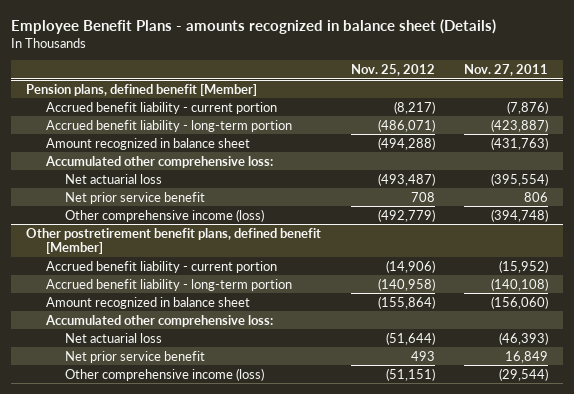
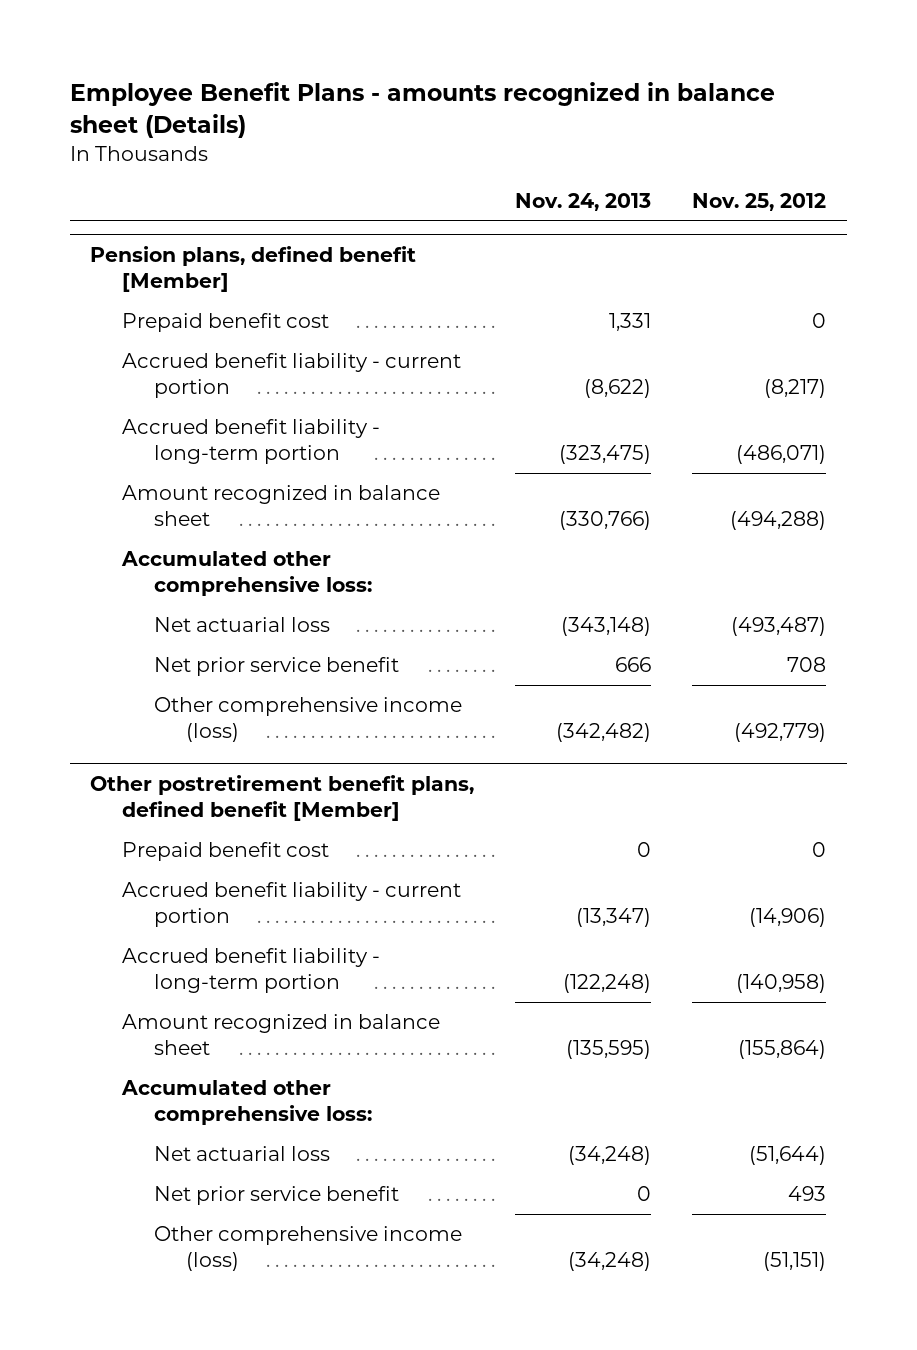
[464,64,549,77] Nov. 27, 2011 -> none
none -> [515,193,652,212] Nov. 24, 2013
none -> [122,313,330,333] Prepaid benefit cost
none -> [122,842,330,862] Prepaid benefit cost

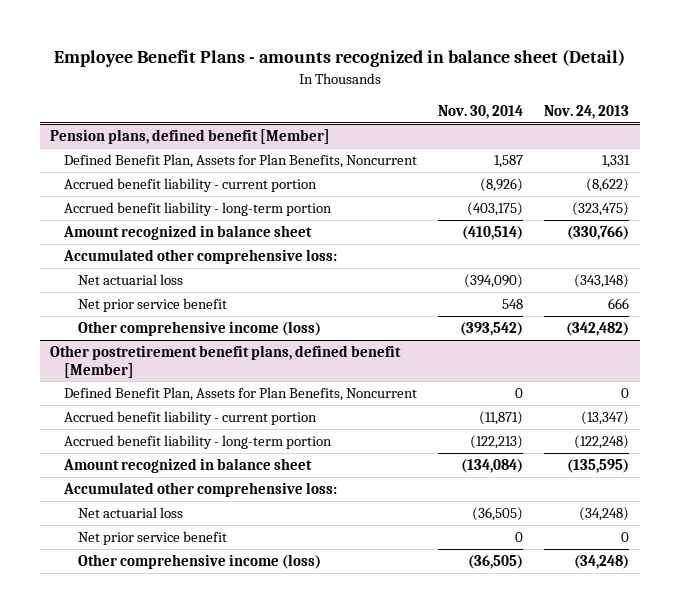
[69,82,775,139] Employee Benefit Plans - amounts recognized in balance sheet (Details) -> [53,49,625,68] Employee Benefit Plans - amounts recognized in balance sheet (Detail)
[692,193,827,212] Nov. 25, 2012 -> none
none -> [438,105,524,120] Nov. 30, 2014
[122,313,330,333] Prepaid benefit cost -> [64,154,418,169] Defined Benefit Plan, Assets for Plan Benefits, Noncurrent
[122,842,330,862] Prepaid benefit cost -> none
none -> [64,387,418,402] Defined Benefit Plan, Assets for Plan Benefits, Noncurrent

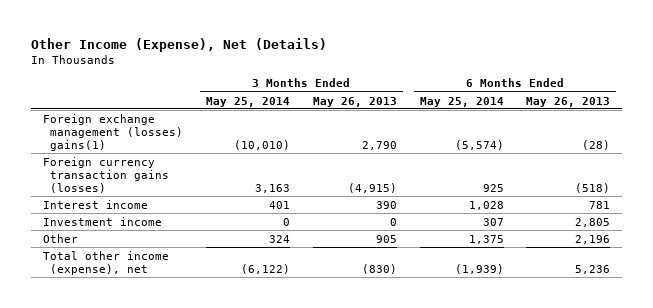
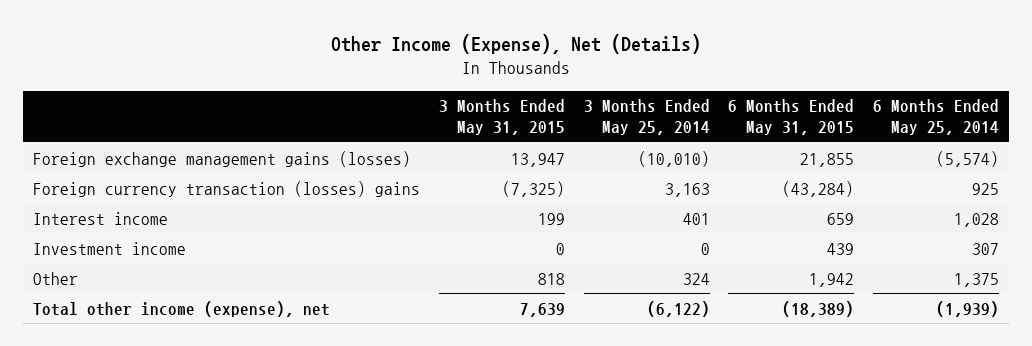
[312,96,397,107] May 26, 2013 -> none
[526,96,611,107] May 26, 2013 -> none
none -> [438,99,565,136] 3 Months Ended May 31, 2015
none -> [728,99,855,136] 6 Months Ended May 31, 2015
[42,113,184,151] Foreign exchange management (losses) gains(1) -> [32,150,411,167] Foreign exchange management gains (losses)
[42,156,170,193] Foreign currency transaction gains (losses) -> [32,180,420,197] Foreign currency transaction (losses) gains

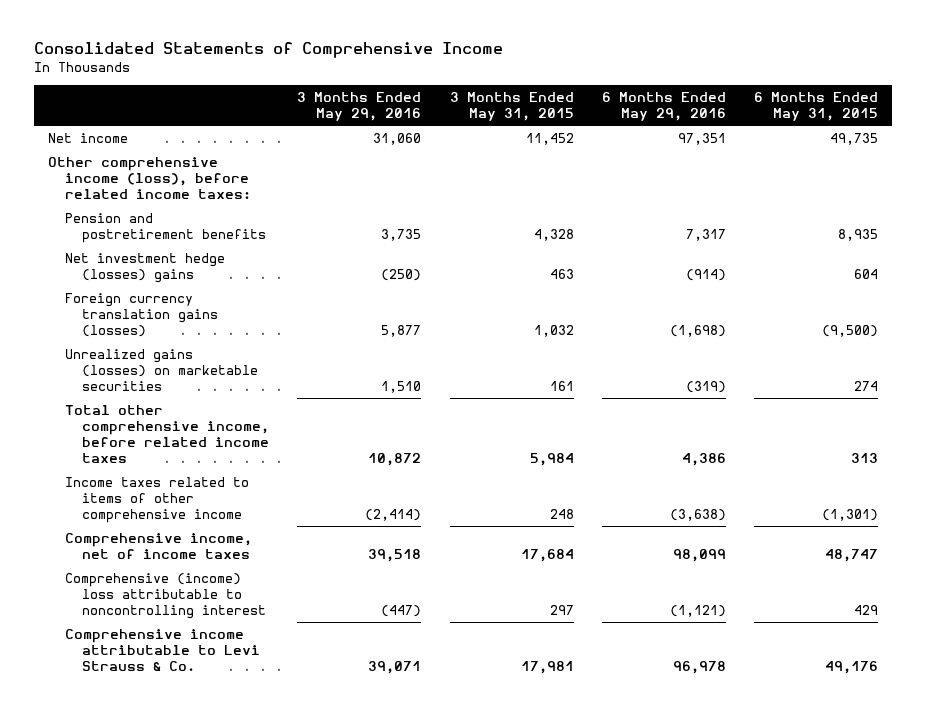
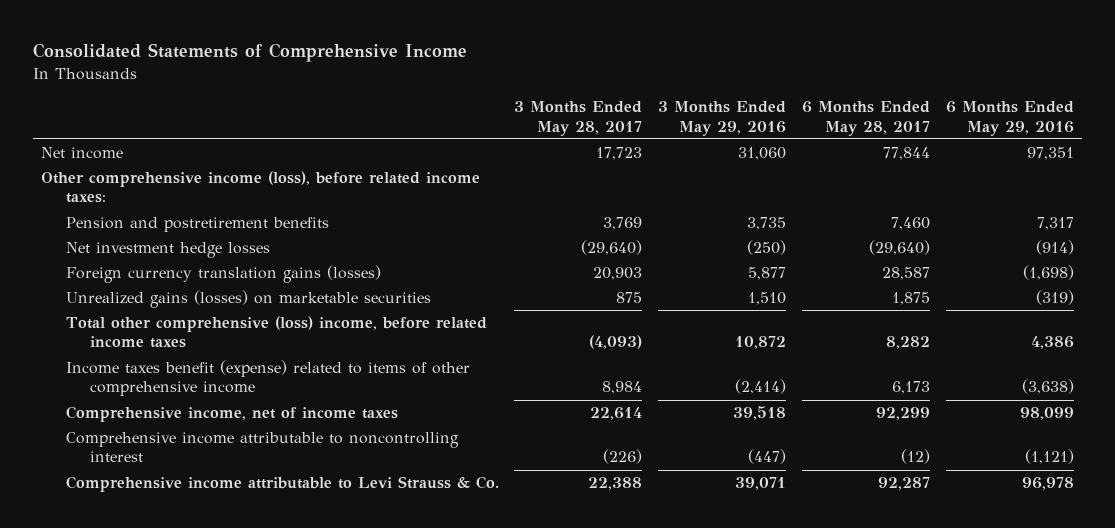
[449,91,574,121] 3 Months Ended May 31, 2015 -> none
[754,91,879,121] 6 Months Ended May 31, 2015 -> none
none -> [514,101,643,136] 3 Months Ended May 28, 2017
none -> [802,101,931,136] 6 Months Ended May 28, 2017
[65,253,226,284] Net investment hedge (losses) gains -> [65,241,270,258] Net investment hedge losses
[65,405,270,463] Total other comprehensive income, before related income taxes -> [65,315,487,349] Total other comprehensive (loss) income, before related income taxes
[65,477,250,523] Income taxes related to items of other comprehensive income -> [65,359,470,397] Income taxes benefit (expense) related to items of other comprehensive income
[65,573,267,619] Comprehensive (income) loss attributable to noncontrolling interest -> [65,431,459,463] Comprehensive income attributable to noncontrolling interest

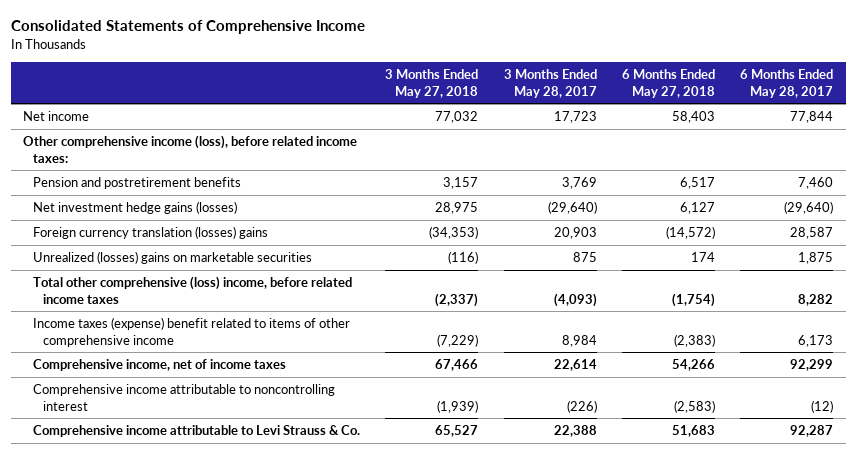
[658,101,787,136] 3 Months Ended May 29, 2016 -> none
[945,101,1074,136] 6 Months Ended May 29, 2016 -> none
none -> [385,69,479,98] 3 Months Ended May 27, 2018
none -> [622,69,716,98] 6 Months Ended May 27, 2018
[65,241,270,258] Net investment hedge losses -> [33,201,238,215] Net investment hedge gains (losses)
[65,264,381,283] Foreign currency translation gains (losses) -> [33,226,269,240] Foreign currency translation (losses) gains
[65,289,431,308] Unrealized gains (losses) on marketable securities -> [33,251,313,265] Unrealized (losses) gains on marketable securities
[65,359,470,397] Income taxes benefit (expense) related to items of other comprehensive income -> [33,317,351,347] Income taxes (expense) benefit related to items of other comprehensive income

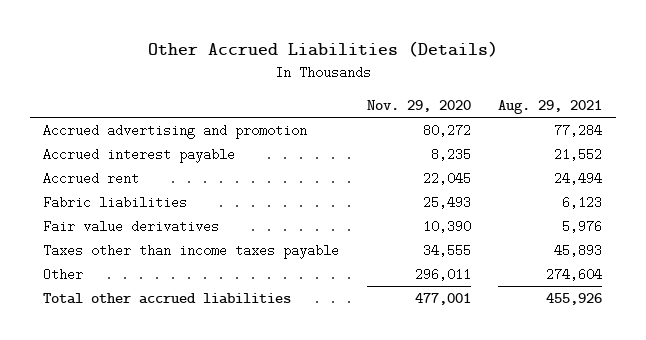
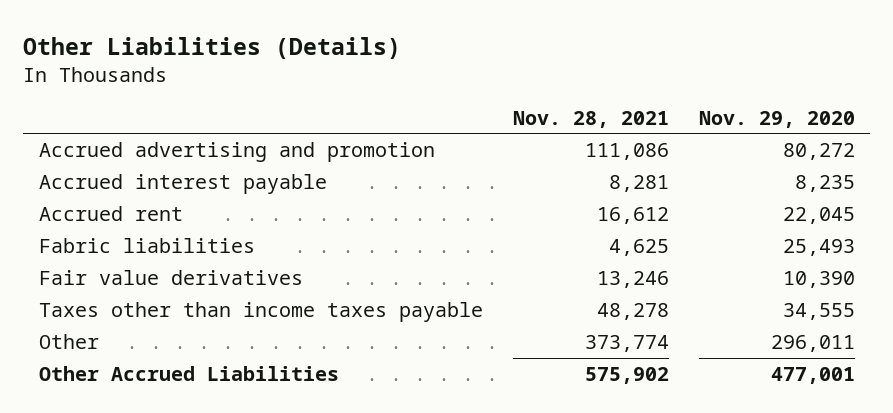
[147,40,498,57] Other Accrued Liabilities (Details) -> [23,36,402,59] Other Liabilities (Details)
[498,100,603,115] Aug. 29, 2021 -> none
none -> [512,110,669,128] Nov. 28, 2021
[43,293,292,305] Total other accrued liabilities -> [38,366,339,382] Other Accrued Liabilities

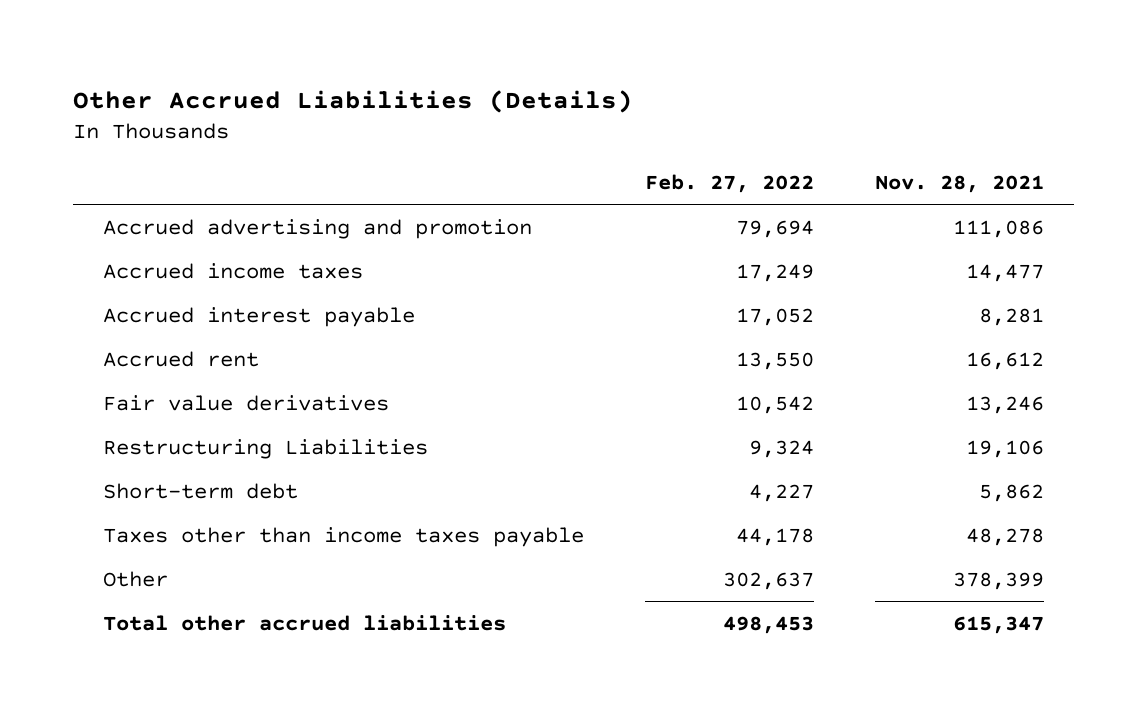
[23,36,402,59] Other Liabilities (Details) -> [73,89,634,113] Other Accrued Liabilities (Details)
[698,110,855,128] Nov. 29, 2020 -> none
none -> [645,174,815,194] Feb. 27, 2022
none -> [103,262,364,279] Accrued income taxes
[38,238,255,254] Fabric liabilities -> none
none -> [103,438,429,459] Restructuring Liabilities
none -> [103,482,299,499] Short-term debt
[584,335,669,353] 373,774 -> [952,571,1044,590] 378,399
[38,366,339,382] Other Accrued Liabilities -> [103,614,507,631] Total other accrued liabilities
[584,367,669,385] 575,902 -> [952,615,1044,634] 615,347

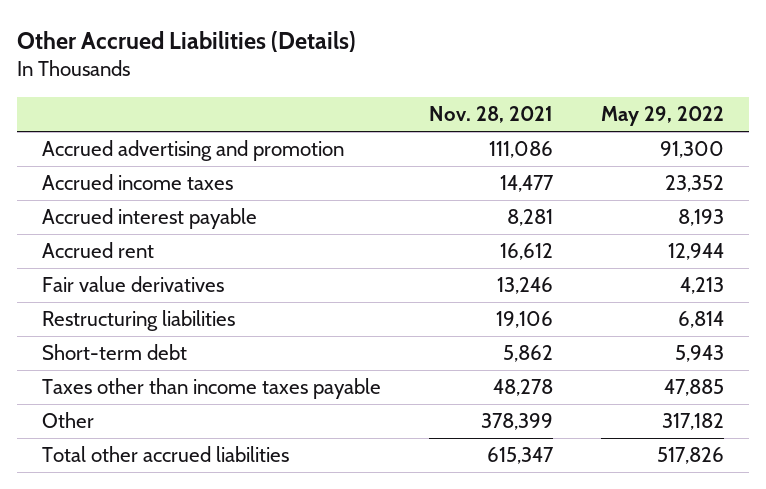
[645,174,815,194] Feb. 27, 2022 -> none
none -> [601,106,725,127] May 29, 2022
[103,438,429,459] Restructuring Liabilities -> [41,310,235,332] Restructuring liabilities

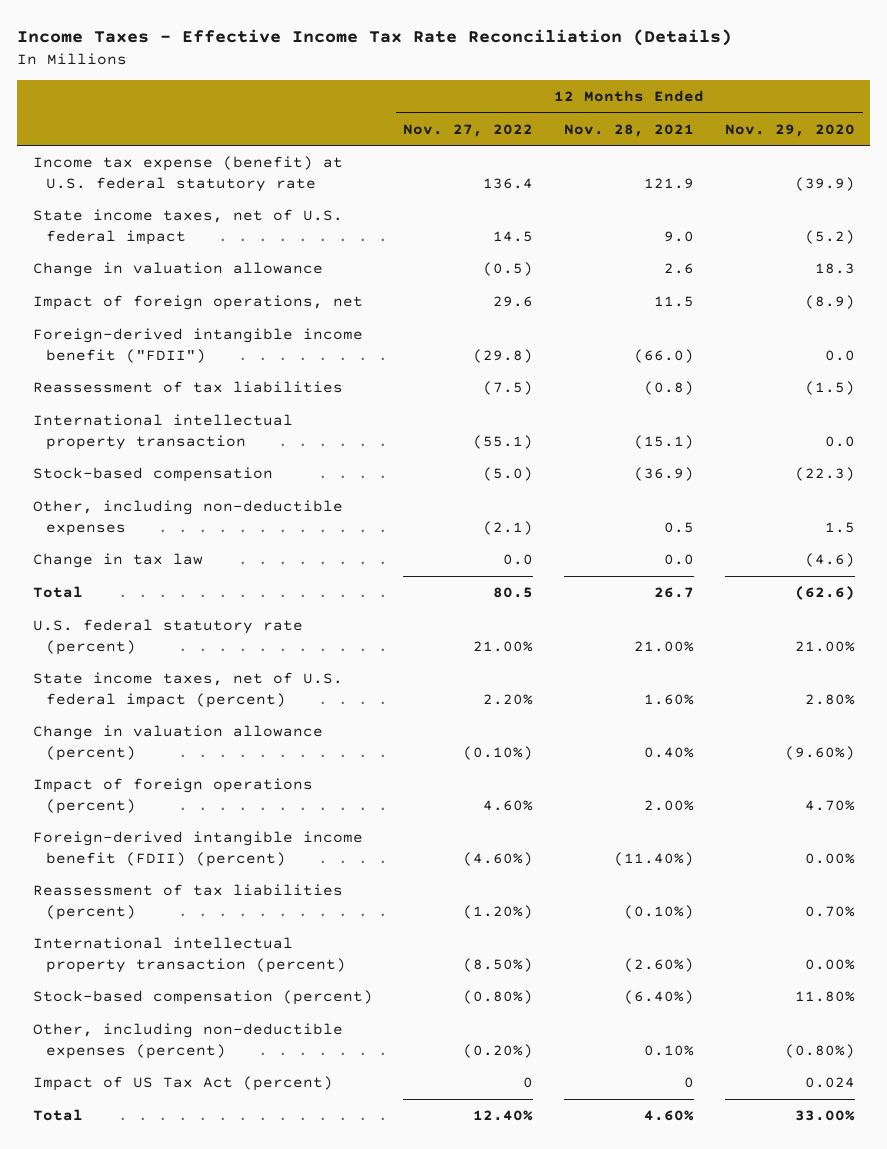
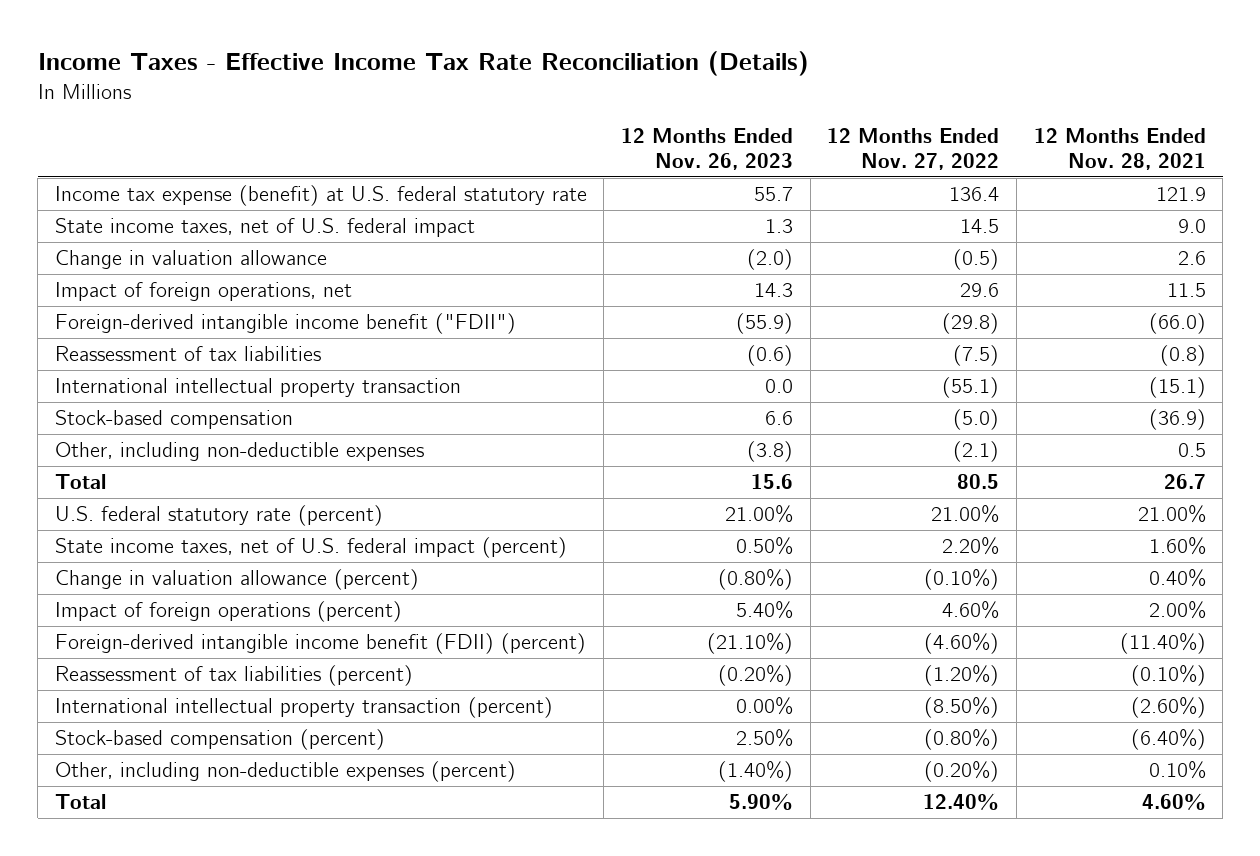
[724,123,855,137] Nov. 29, 2020 -> none
none -> [621,128,794,171] 12 Months Ended Nov. 26, 2023
[32,553,203,569] Change in tax law -> none
[32,1076,333,1092] Impact of US Tax Act (percent) -> none

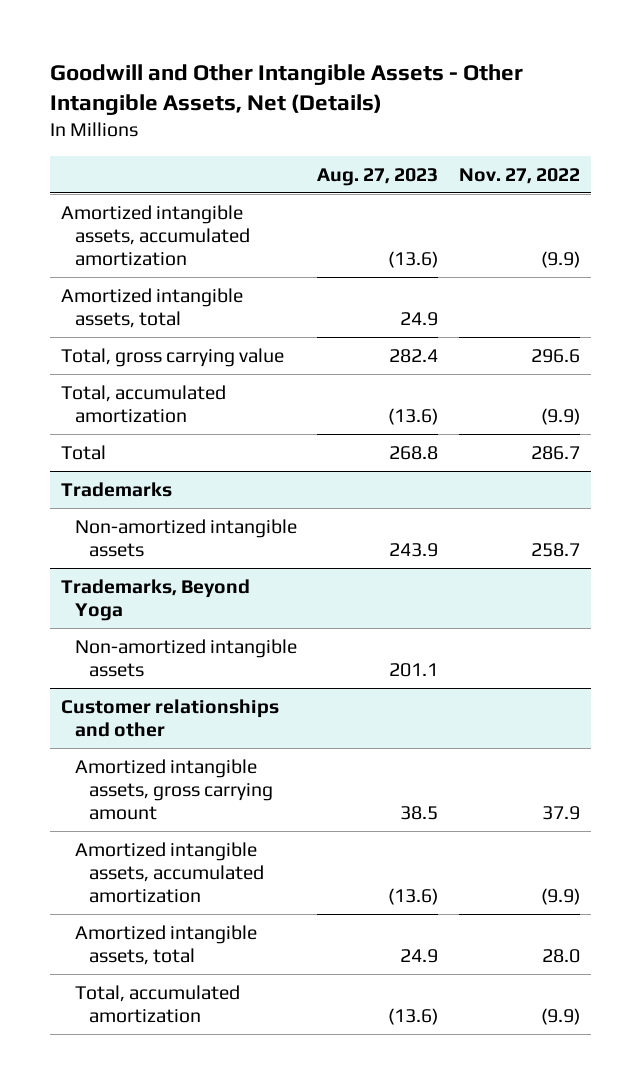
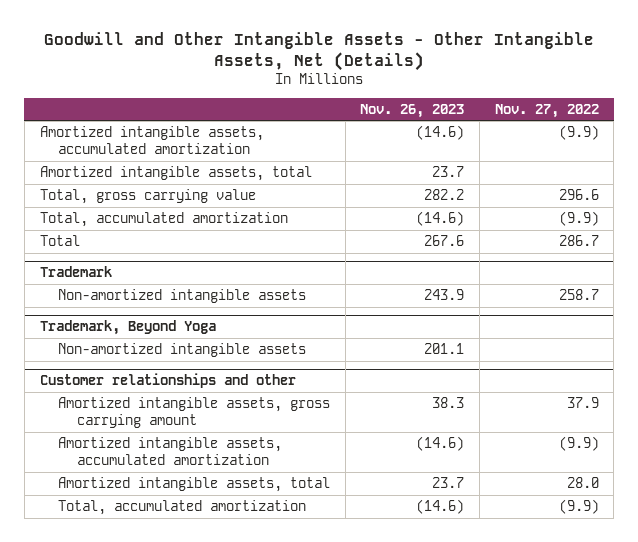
[317,167,439,186] Aug. 27, 2023 -> none
none -> [360,103,465,118] Nov. 26, 2023
[60,481,172,497] Trademarks -> [39,266,112,278] Trademark
[60,578,250,621] Trademarks, Beyond Yoga -> [39,320,216,336] Trademark, Beyond Yoga

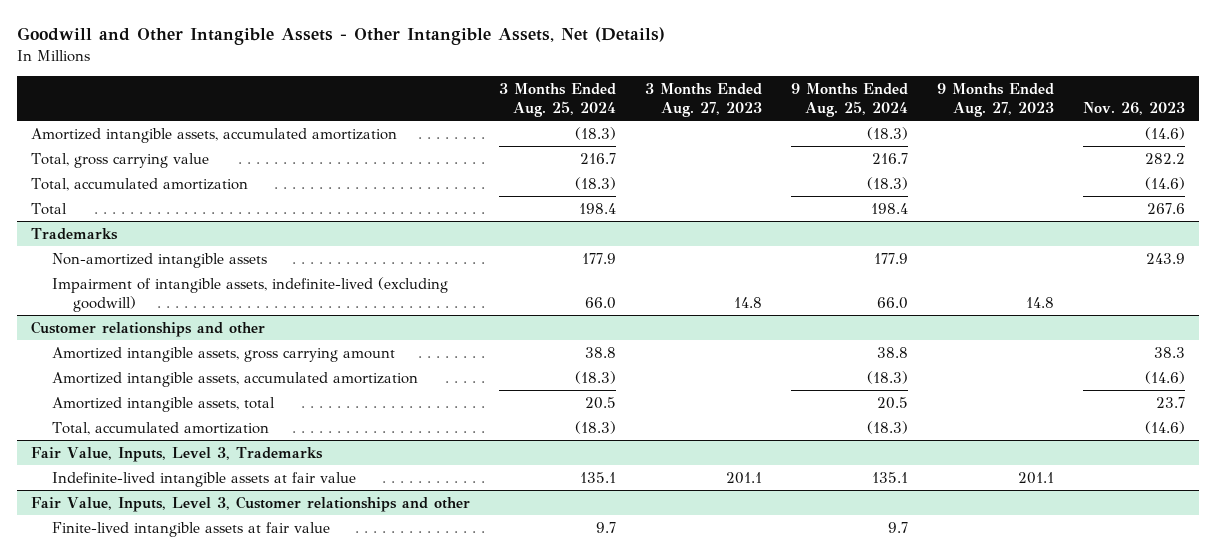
[494,103,599,118] Nov. 27, 2022 -> none
none -> [499,82,617,118] 3 Months Ended Aug. 25, 2024
none -> [644,82,762,118] 3 Months Ended Aug. 27, 2023
none -> [790,82,908,118] 9 Months Ended Aug. 25, 2024
none -> [936,82,1054,118] 9 Months Ended Aug. 27, 2023
[39,166,312,182] Amortized intangible assets, total -> none
[39,266,112,278] Trademark -> [31,227,119,240] Trademarks
[39,320,216,336] Trademark, Beyond Yoga -> none
[58,343,307,358] Non-amortized intangible assets -> none
none -> [52,276,449,313] Impairment of intangible assets, indefinite-lived (excluding goodwill)
none -> [31,446,324,462] Fair Value, Inputs, Level 3, Trademarks
none -> [52,471,357,487] Indefinite-lived intangible assets at fair value
none -> [31,495,471,512] Fair Value, Inputs, Level 3, Customer relationships and other
none -> [52,521,331,537] Finite-lived intangible assets at fair value

